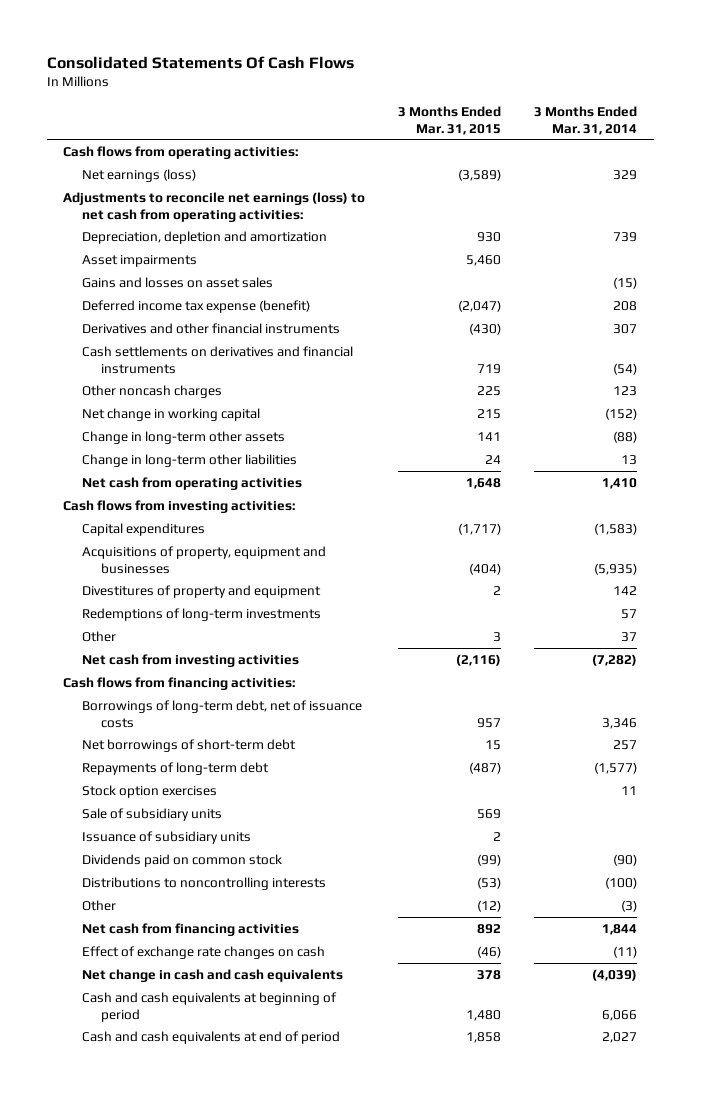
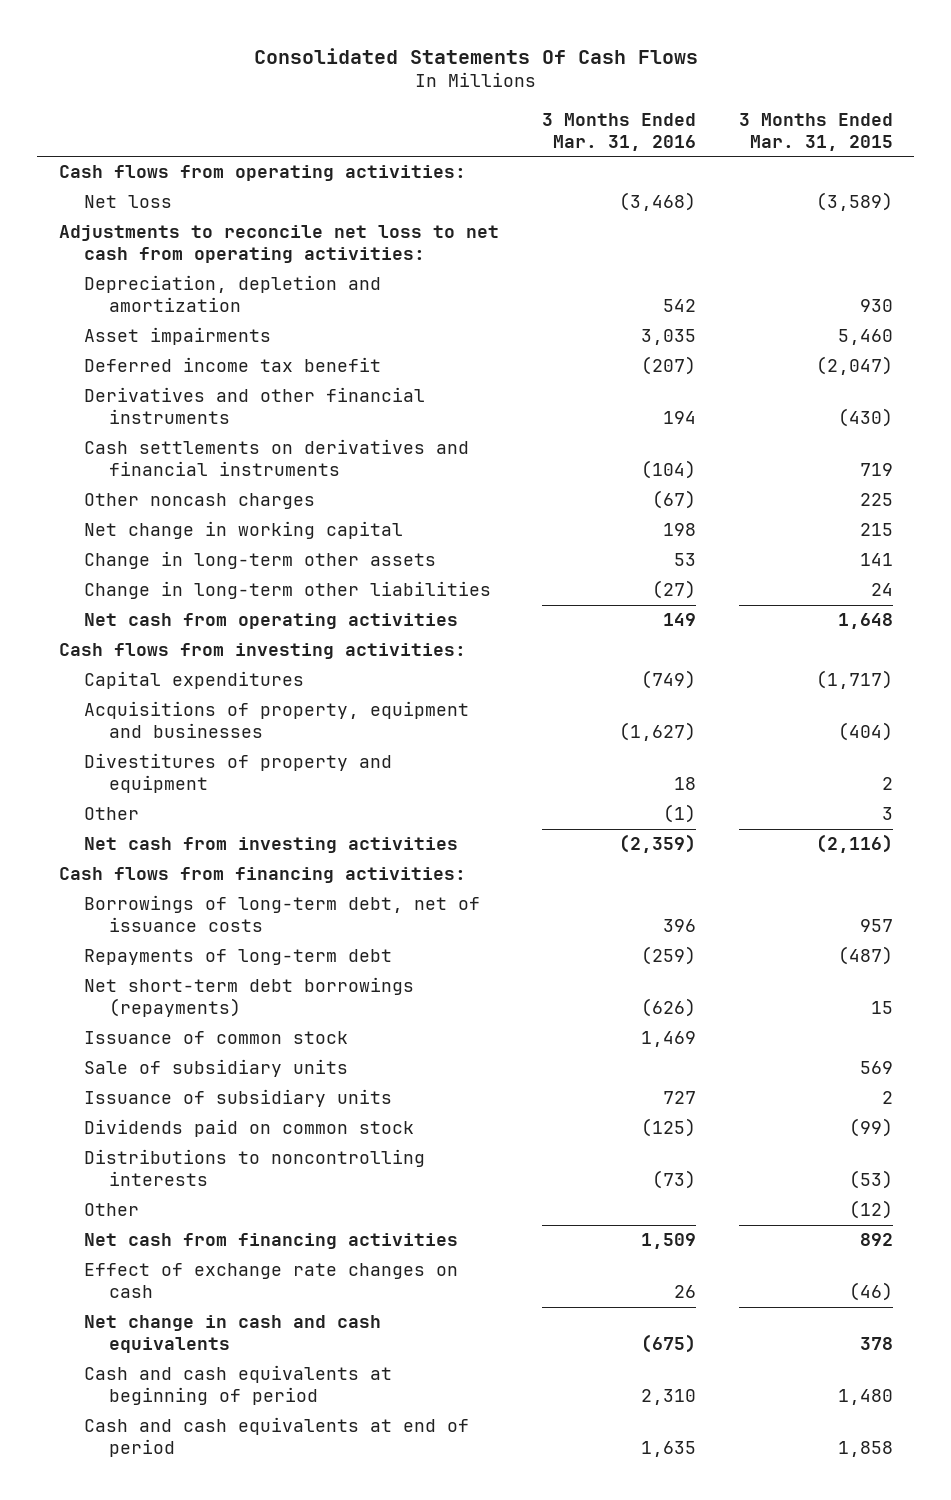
[534,105,638,135] 3 Months Ended Mar. 31, 2014 -> none
none -> [541,113,696,151] 3 Months Ended Mar. 31, 2016
[82,168,197,182] Net earnings (loss) -> [83,195,172,209] Net loss
[63,191,366,222] Adjustments to reconcile net earnings (loss) to net cash from operating activities: -> [58,225,499,263] Adjustments to reconcile net loss to net cash from operating activities:
[82,276,274,288] Gains and losses on asset sales -> none
[82,299,311,313] Deferred income tax expense (benefit) -> [83,357,381,373] Deferred income tax benefit
[82,607,322,621] Redemptions of long-term investments -> none
[82,738,297,752] Net borrowings of short-term debt -> none
[82,784,218,798] Stock option exercises -> none
none -> [83,977,414,1017] Net short-term debt borrowings (repayments)
none -> [83,1031,348,1045] Issuance of common stock

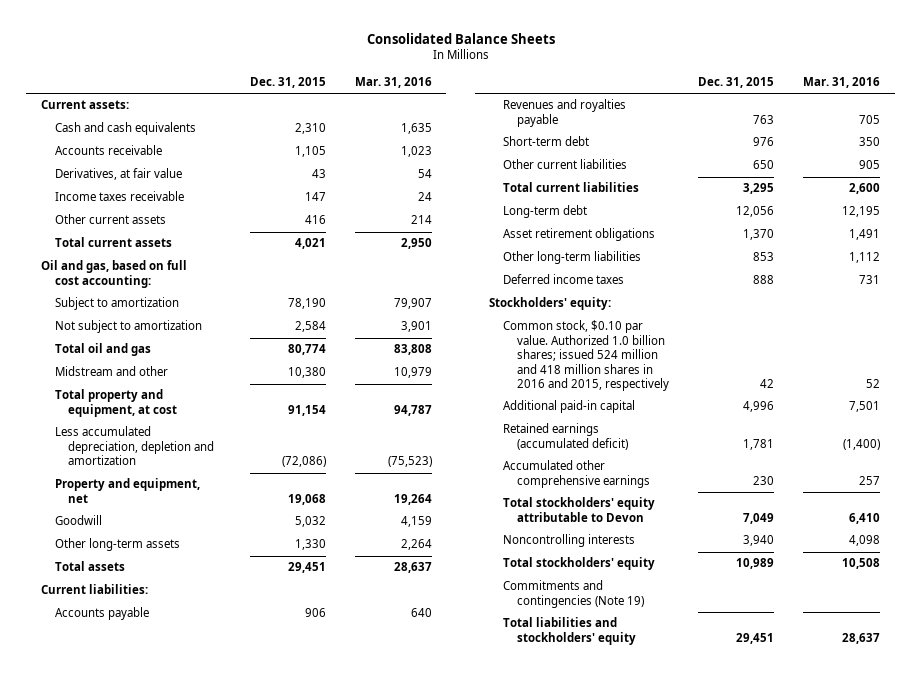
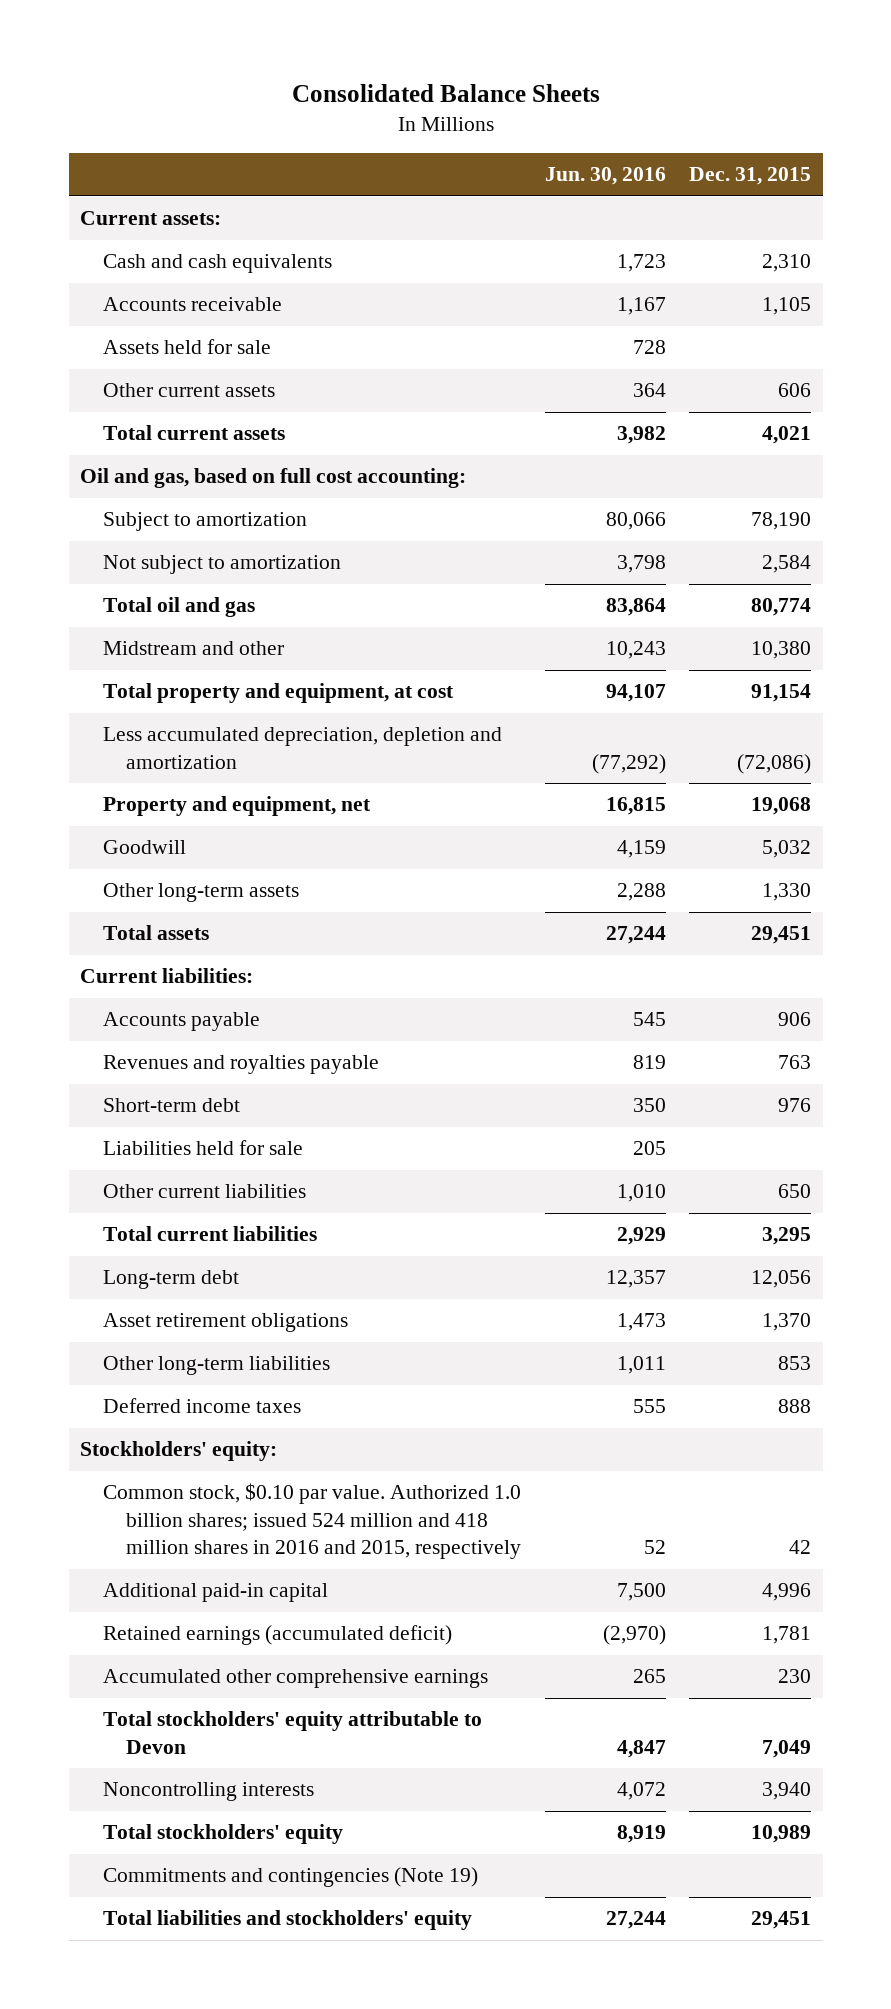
[354,76,432,88] Mar. 31, 2016 -> none
none -> [544,167,666,186] Jun. 30, 2016
[54,168,182,181] Derivatives, at fair value -> none
[54,191,184,202] Income taxes receivable -> none
none -> [103,339,272,355] Assets held for sale
[304,215,326,225] 416 -> [778,383,812,398] 606
none -> [103,1140,304,1156] Liabilities held for sale

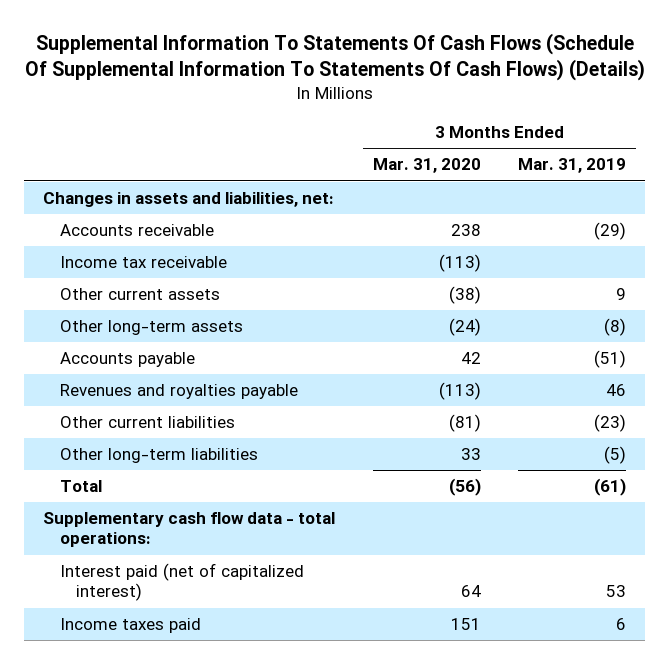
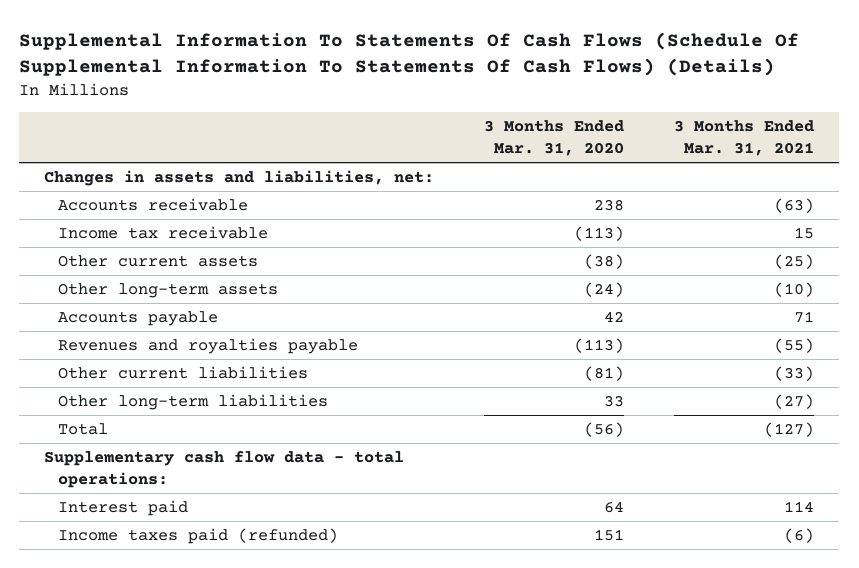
[518,158,627,174] Mar. 31, 2019 -> none
none -> [674,120,815,156] 3 Months Ended Mar. 31, 2021
[59,563,304,602] Interest paid (net of capitalized interest) -> [58,500,189,517] Interest paid
[59,618,201,634] Income taxes paid -> [58,528,339,545] Income taxes paid (refunded)

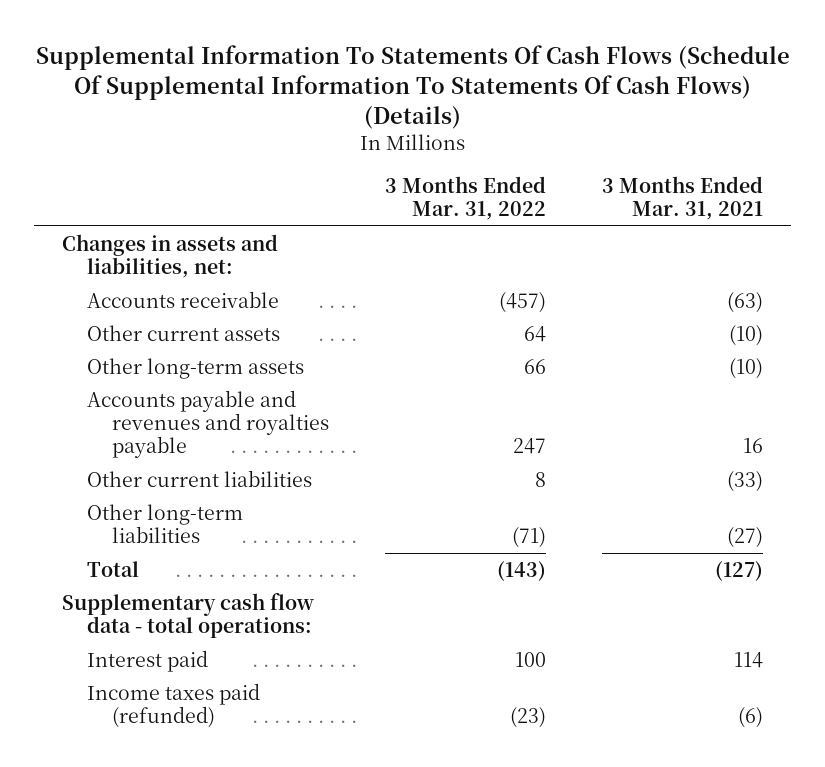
[484,120,625,156] 3 Months Ended Mar. 31, 2020 -> none
none -> [384,176,546,221] 3 Months Ended Mar. 31, 2022
[58,226,269,240] Income tax receivable -> none
[774,254,815,270] (25) -> [729,324,764,346] (10)
[58,311,219,327] Accounts payable -> none
[58,338,359,355] Revenues and royalties payable -> [86,389,329,459] Accounts payable and revenues and royalties payable
[774,338,815,354] (55) -> [743,438,764,454] 16

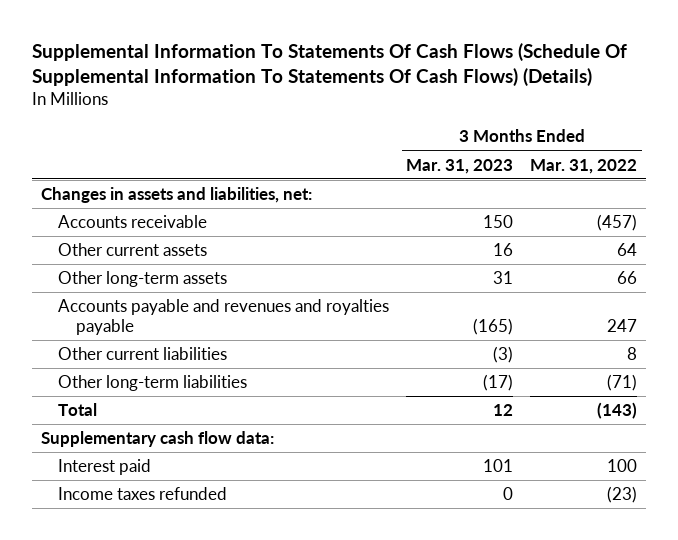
[602,176,764,221] 3 Months Ended Mar. 31, 2021 -> none
none -> [406,158,514,174] Mar. 31, 2023
[62,592,315,639] Supplementary cash flow data - total operations: -> [40,431,274,448] Supplementary cash flow data:
[86,682,260,729] Income taxes paid (refunded) -> [58,487,228,501] Income taxes refunded

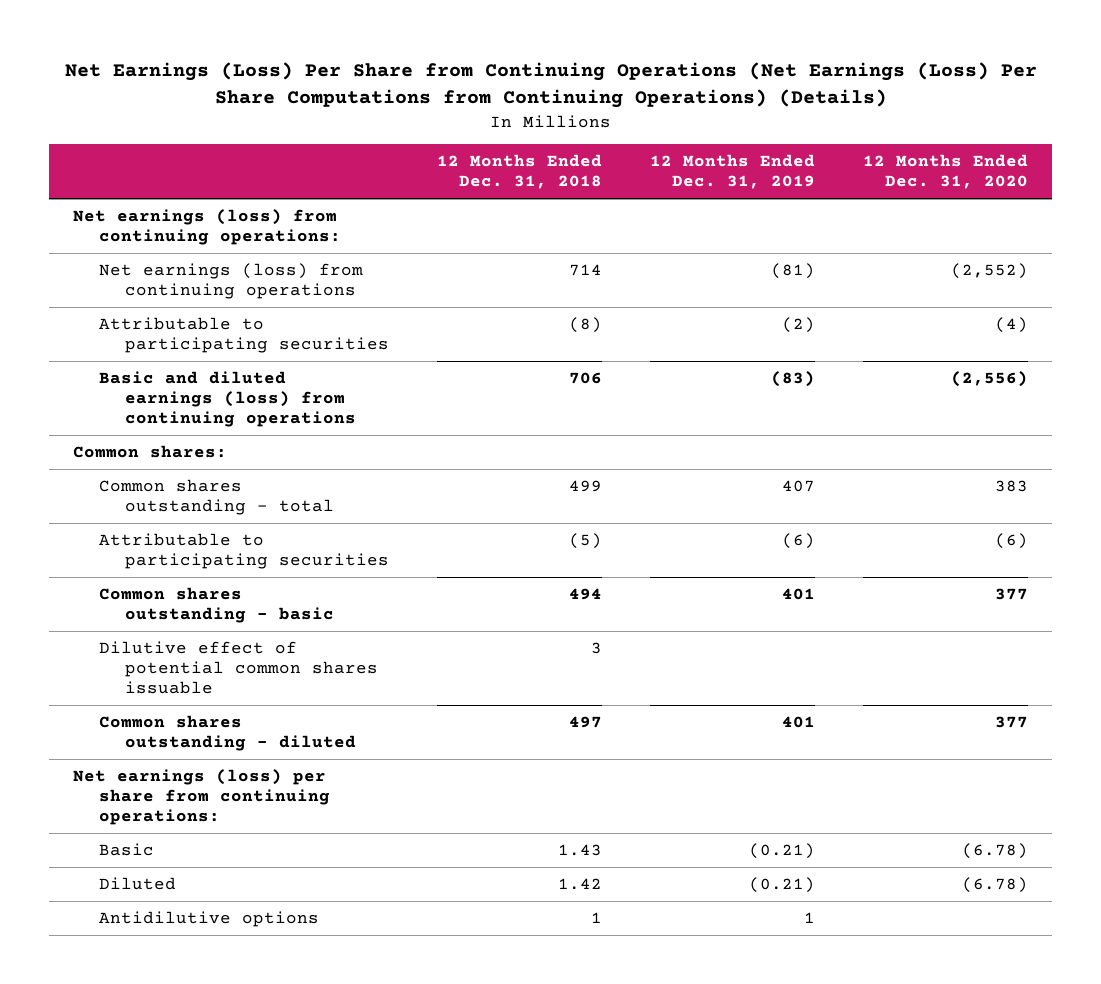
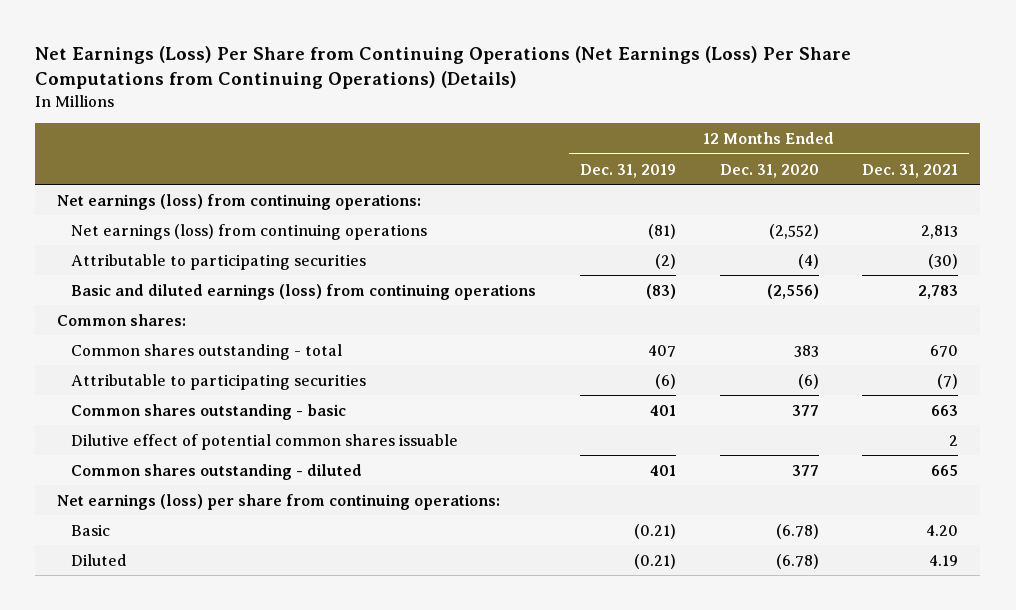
[436,154,602,190] 12 Months Ended Dec. 31, 2018 -> none
none -> [862,163,959,178] Dec. 31, 2021
[99,910,320,927] Antidilutive options -> none

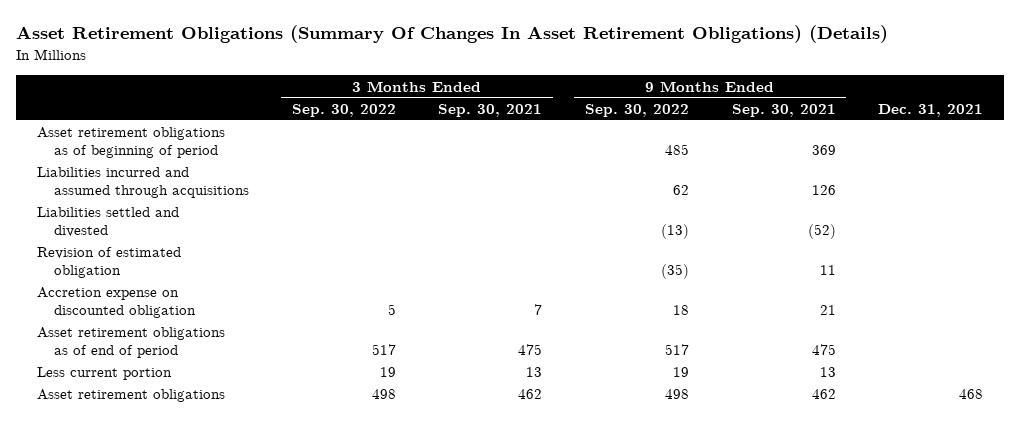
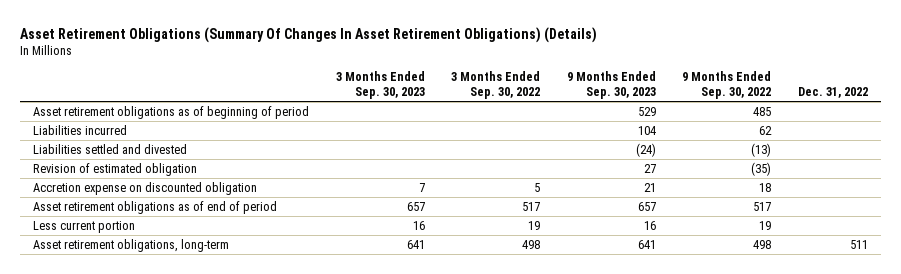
[438,103,543,117] Sep. 30, 2021 -> none
[731,103,836,117] Sep. 30, 2021 -> none
[878,103,984,117] Dec. 31, 2021 -> none
none -> [335,71,425,100] 3 Months Ended Sep. 30, 2023
none -> [566,71,656,100] 9 Months Ended Sep. 30, 2023
none -> [798,87,869,99] Dec. 31, 2022
[37,167,250,198] Liabilities incurred and assumed through acquisitions -> [32,124,127,135] Liabilities incurred
[37,389,226,403] Asset retirement obligations -> [32,238,229,252] Asset retirement obligations, long-term

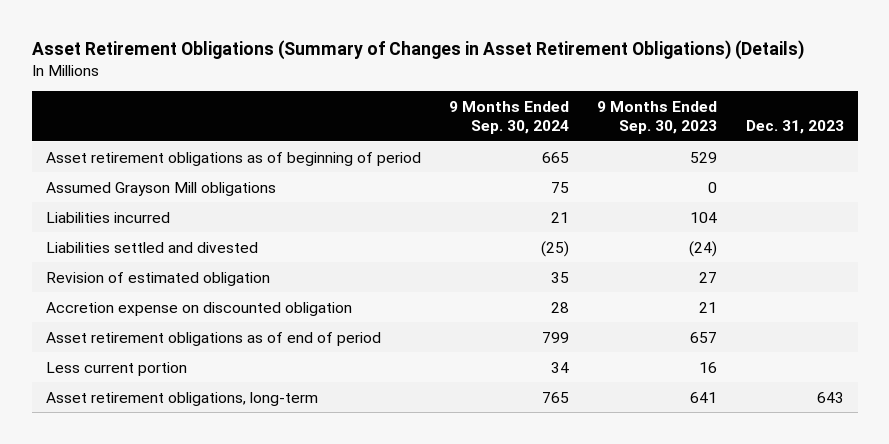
[19,26,597,43] Asset Retirement Obligations (Summary Of Changes In Asset Retirement Obligations) (Details) -> [31,40,804,61] Asset Retirement Obligations (Summary of Changes in Asset Retirement Obligations) (Details)
[335,71,425,100] 3 Months Ended Sep. 30, 2023 -> none
[451,71,541,100] 3 Months Ended Sep. 30, 2022 -> none
[682,71,772,100] 9 Months Ended Sep. 30, 2022 -> none
[798,87,869,99] Dec. 31, 2022 -> none
none -> [448,100,569,134] 9 Months Ended Sep. 30, 2024
none -> [745,119,844,134] Dec. 31, 2023
none -> [45,181,276,196] Assumed Grayson Mill obligations

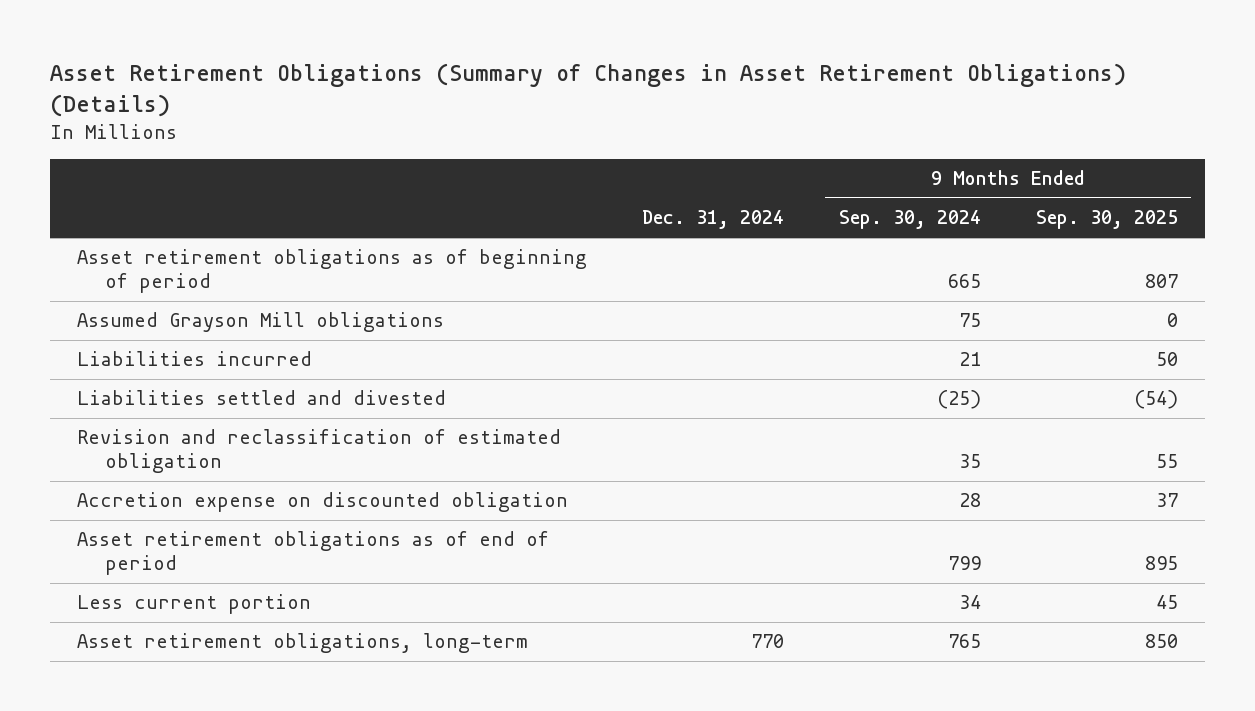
[597,100,718,134] 9 Months Ended Sep. 30, 2023 -> none
[745,119,844,134] Dec. 31, 2023 -> none
none -> [642,210,785,230] Dec. 31, 2024
none -> [1035,210,1178,230] Sep. 30, 2025
[45,271,270,286] Revision of estimated obligation -> [77,429,562,473] Revision and reclassification of estimated obligation

